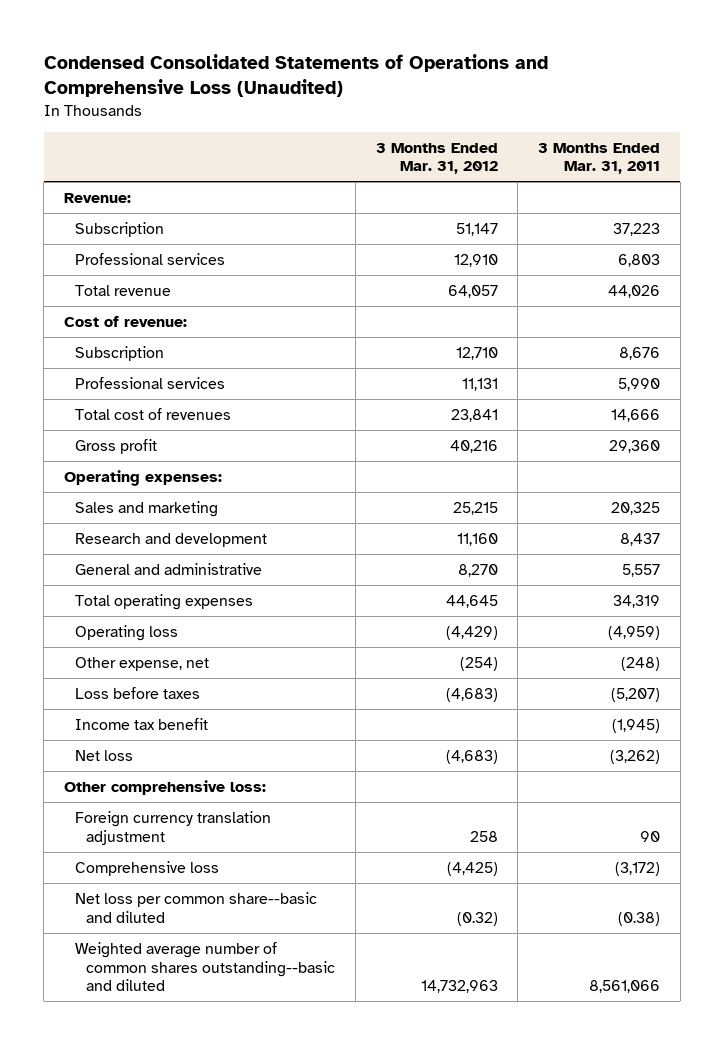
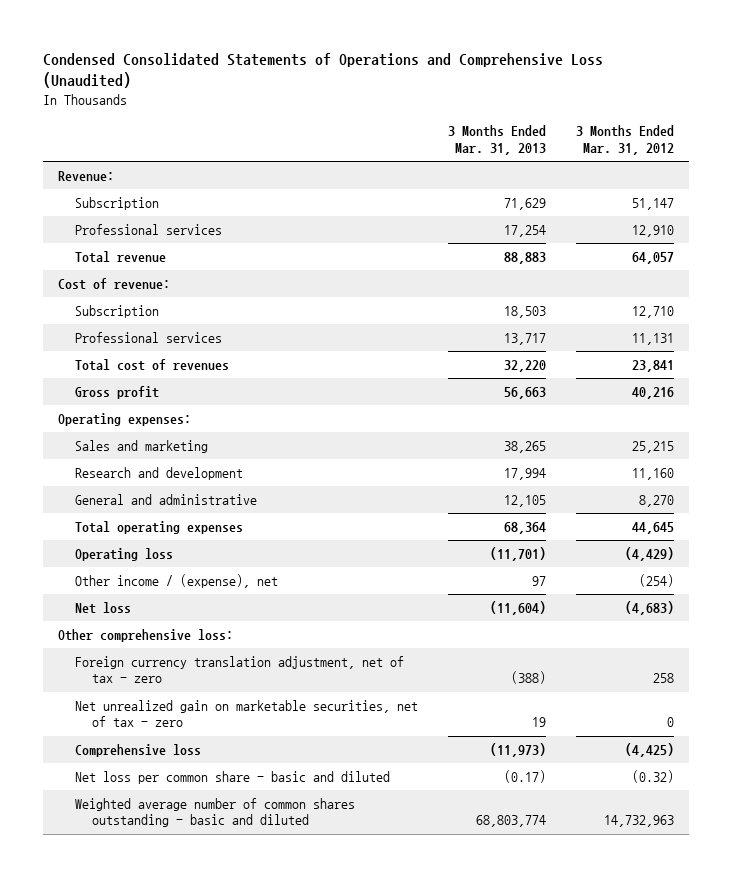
[537,142,660,175] 3 Months Ended Mar. 31, 2011 -> none
none -> [447,125,546,155] 3 Months Ended Mar. 31, 2013
[75,686,201,699] Loss before taxes -> none
[75,717,209,730] Income tax benefit -> none
[75,656,210,671] Other expense, net -> [74,573,278,588] Other income / (expense), net
[75,810,272,845] Foreign currency translation adjustment -> [74,655,404,684] Foreign currency translation adjustment, net of tax - zero
none -> [74,699,418,728] Net unrealized gain on marketable securities, net of tax - zero
[75,891,318,923] Net loss per common share--basic and diluted -> [74,770,390,784] Net loss per common share - basic and diluted
[75,941,336,992] Weighted average number of common shares outstanding--basic and diluted -> [74,797,355,828] Weighted average number of common shares outstanding - basic and diluted

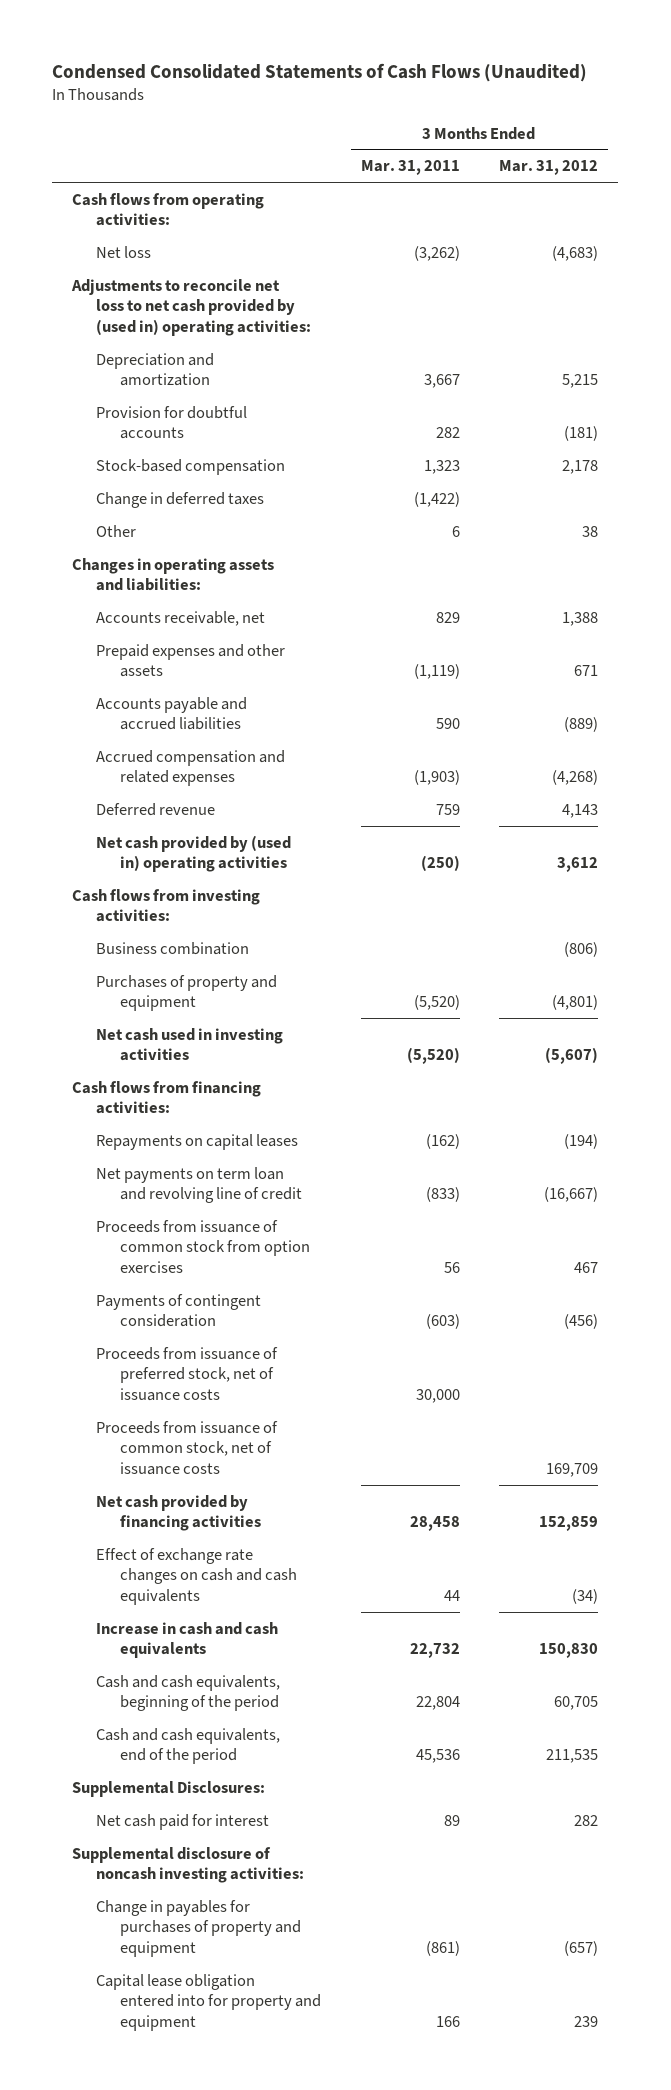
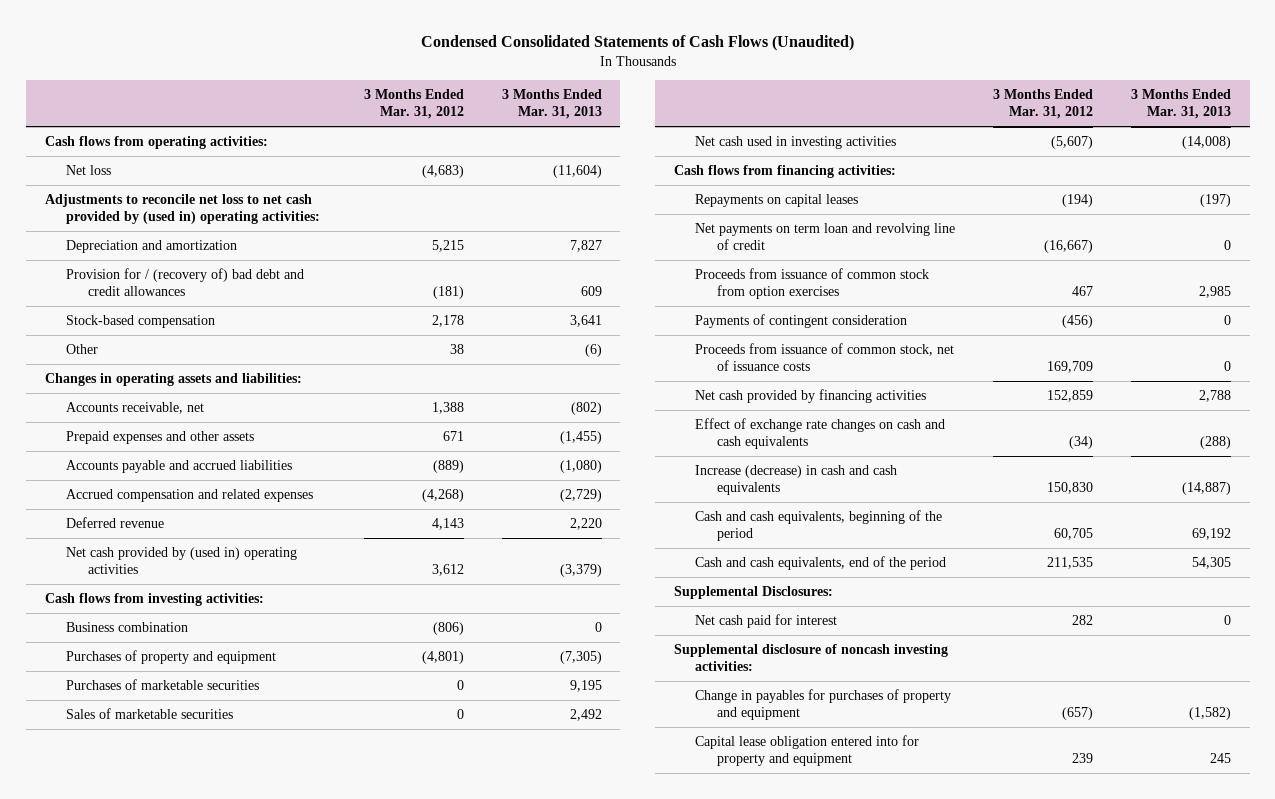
[360,160,460,176] Mar. 31, 2011 -> none
none -> [501,88,602,120] 3 Months Ended Mar. 31, 2013
[96,405,248,440] Provision for doubtful accounts -> [66,267,305,297] Provision for / (recovery of) bad debt and credit allowances
[96,491,265,508] Change in deferred taxes -> none
none -> [66,678,260,690] Purchases of marketable securities
none -> [66,707,234,719] Sales of marketable securities
[96,1346,279,1401] Proceeds from issuance of preferred stock, net of issuance costs -> none
[96,1621,279,1659] Increase in cash and cash equivalents -> [695,464,898,496] Increase (decrease) in cash and cash equivalents

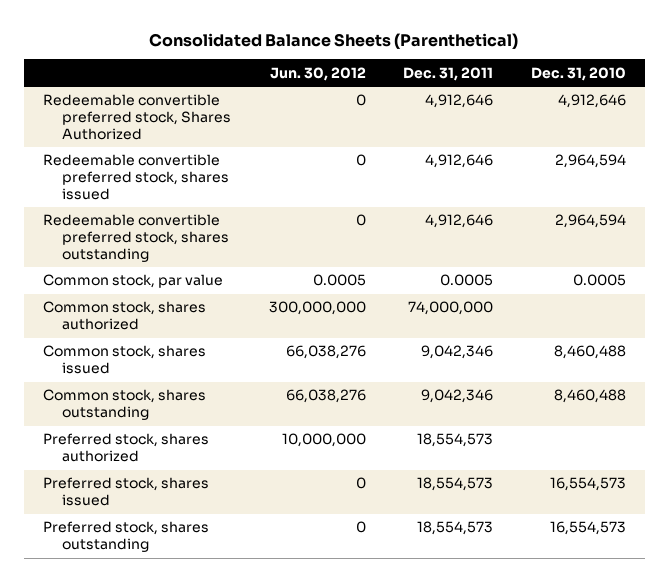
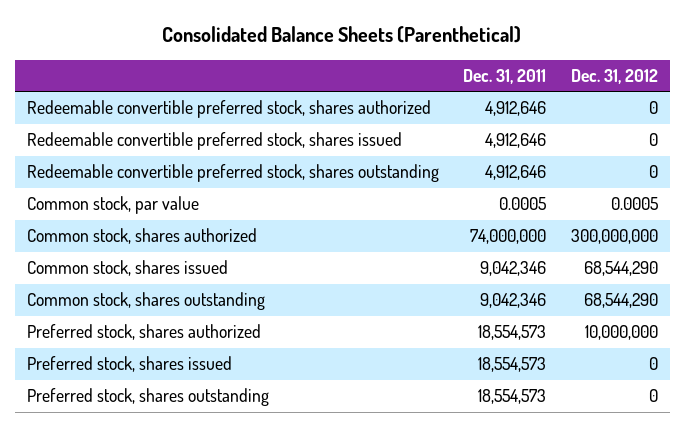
[269,66,366,81] Jun. 30, 2012 -> none
[530,66,626,81] Dec. 31, 2010 -> none
none -> [570,68,658,84] Dec. 31, 2012
[42,94,232,140] Redeemable convertible preferred stock, Shares Authorized -> [26,100,431,119] Redeemable convertible preferred stock, shares authorized

